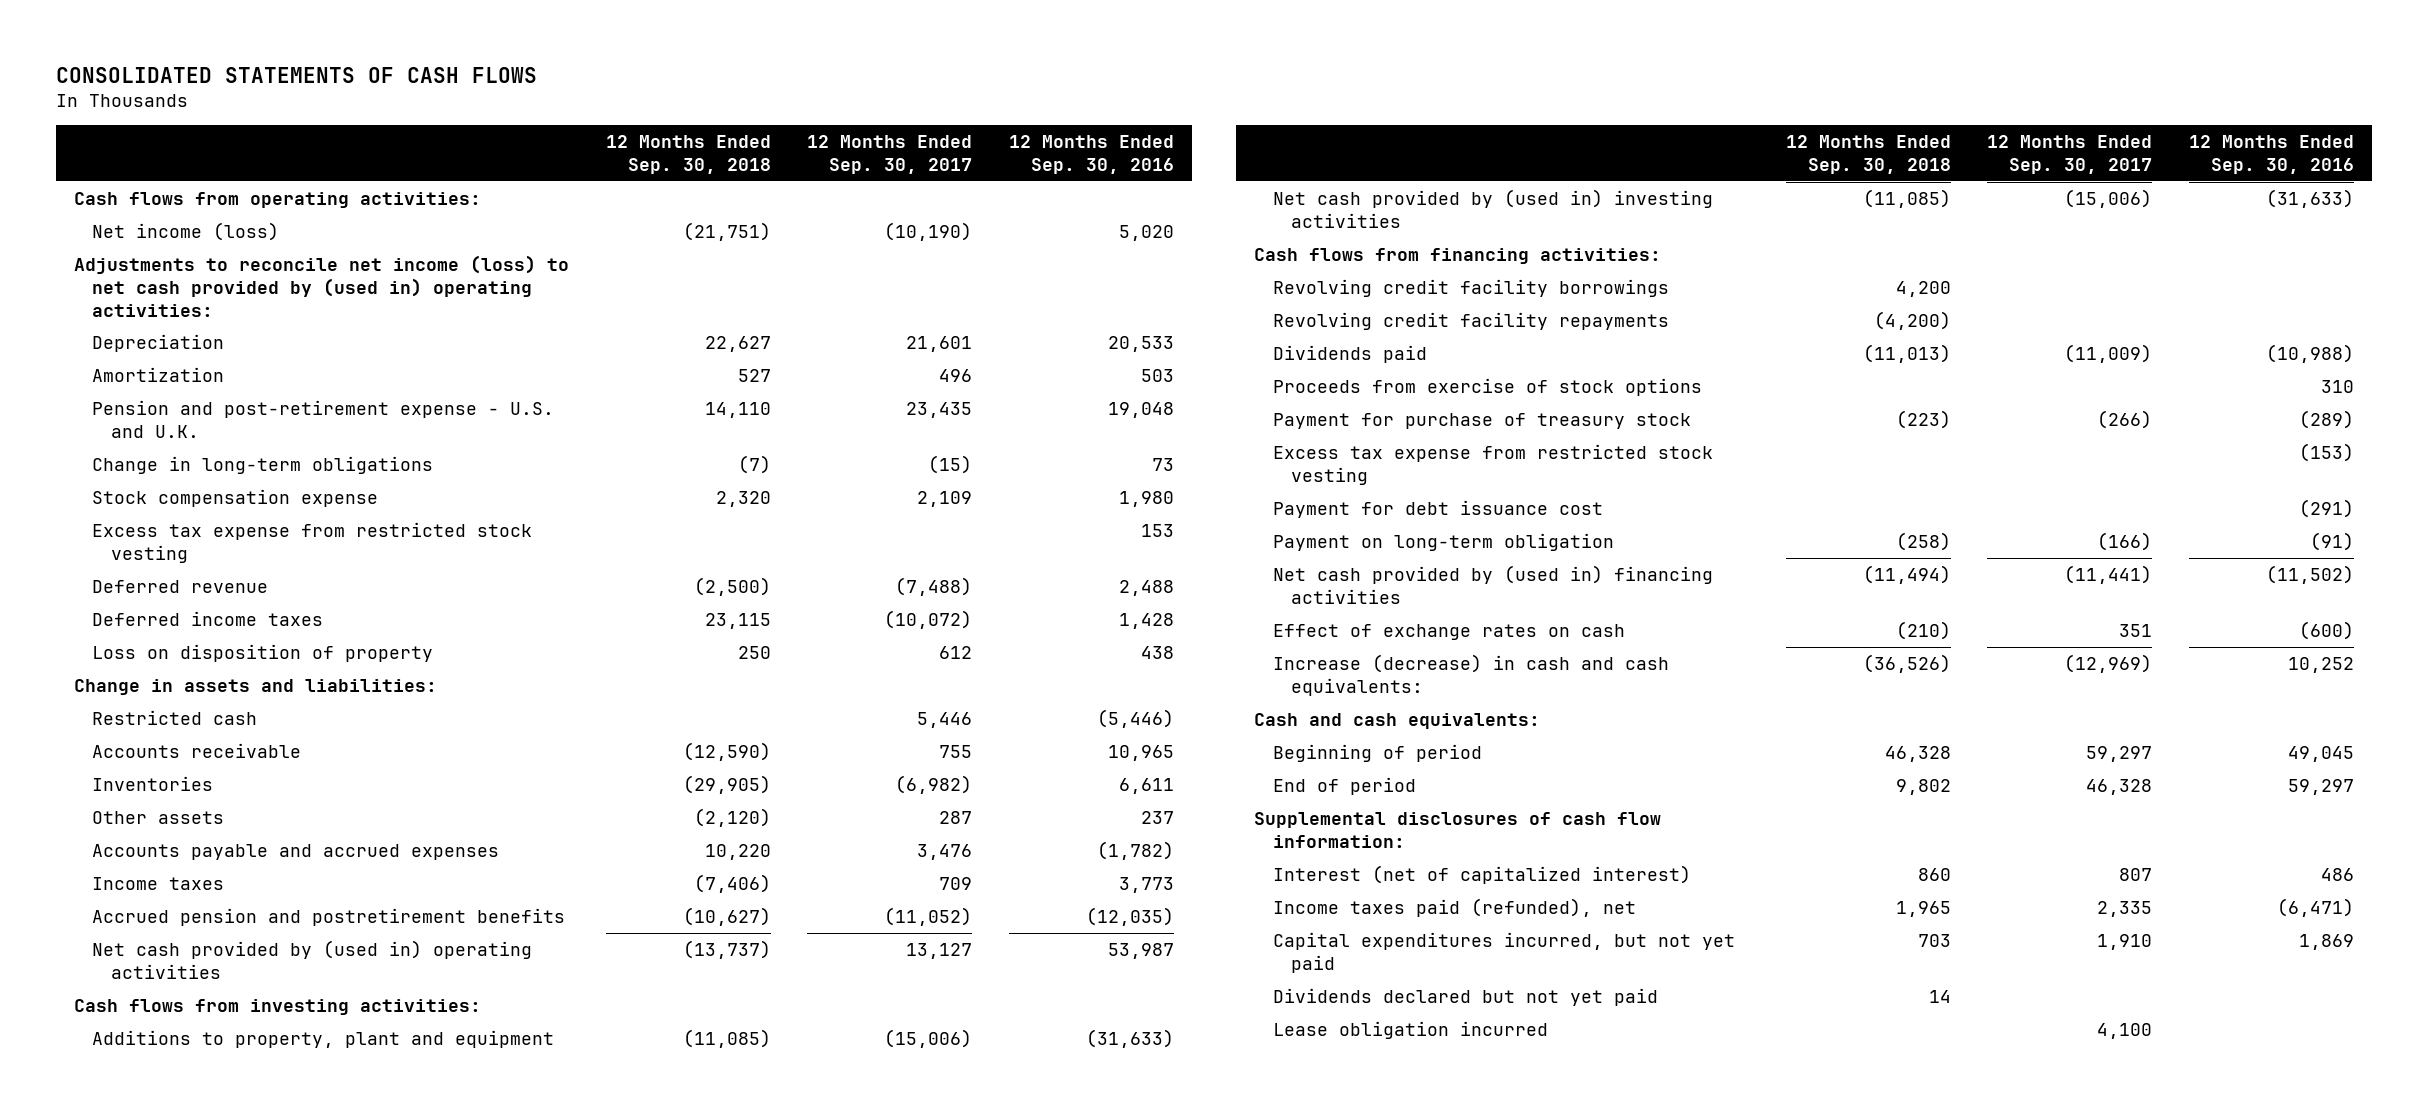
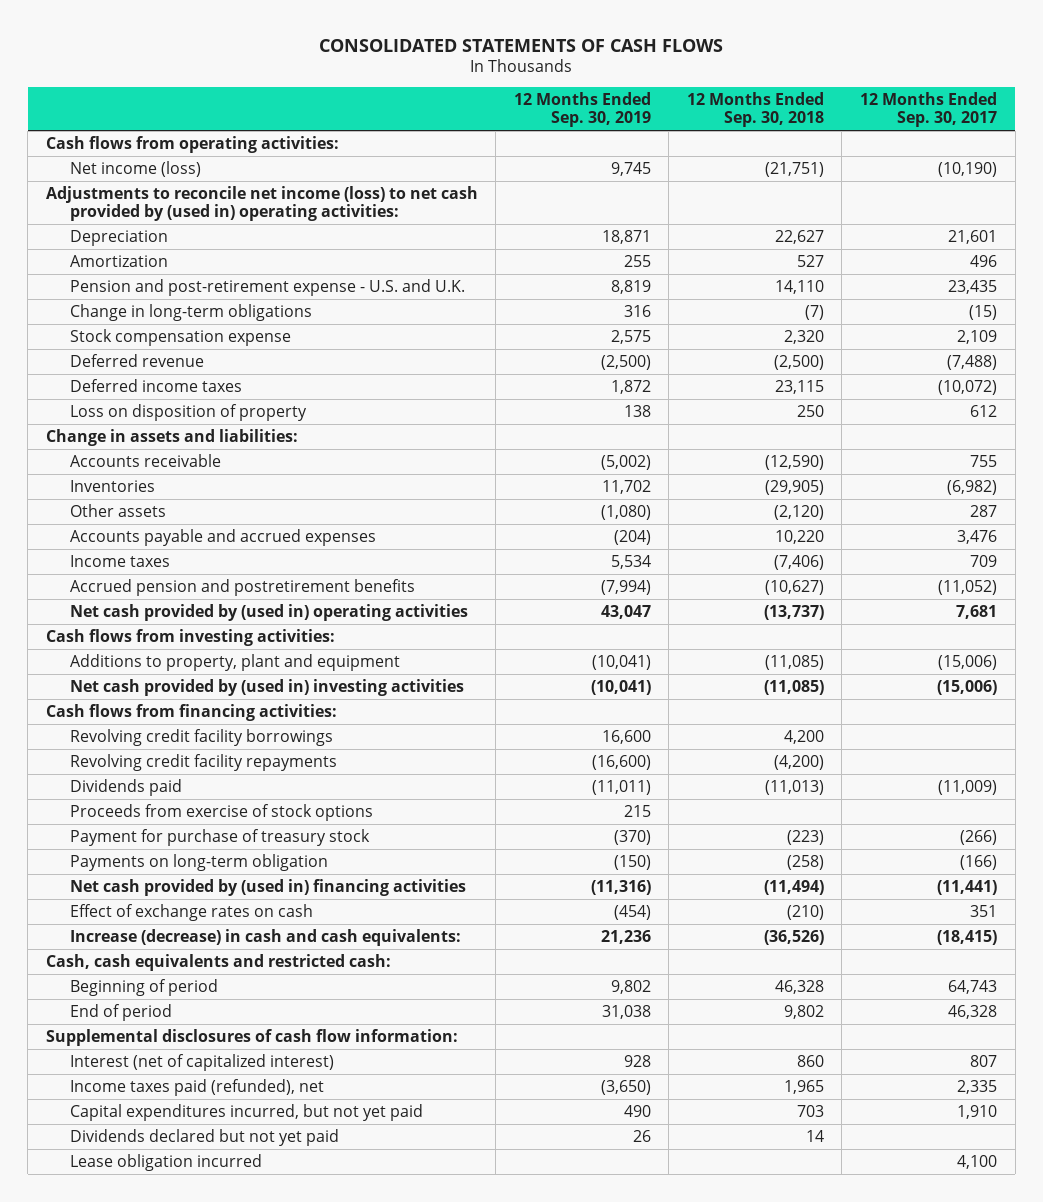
[1008,134,1174,174] 12 Months Ended Sep. 30, 2016 -> none
none -> [513,92,651,128] 12 Months Ended Sep. 30, 2019
[92,521,533,563] Excess tax expense from restricted stock vesting -> none
[92,709,258,725] Restricted cash -> none
[906,942,973,959] 13,127 -> [956,604,998,619] 7,681
[1272,443,1713,485] Excess tax expense from restricted stock vesting -> none
[1272,499,1603,518] Payment for debt issuance cost -> none
[1272,532,1614,551] Payment on long-term obligation -> [69,853,328,871] Payments on long-term obligation
[2064,653,2153,673] (12,969) -> [937,929,998,945] (18,415)
[1254,712,1541,729] Cash and cash equivalents: -> [45,953,391,971] Cash, cash equivalents and restricted cash:
[2086,745,2153,762] 59,297 -> [948,979,998,994] 64,743

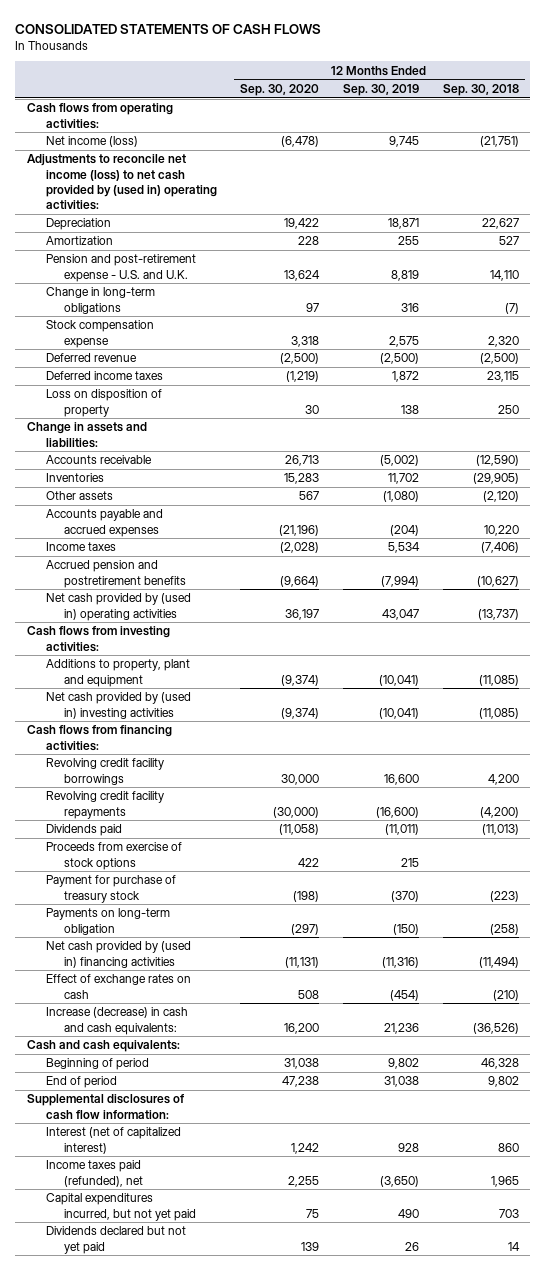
[860,92,998,128] 12 Months Ended Sep. 30, 2017 -> none
none -> [240,84,320,97] Sep. 30, 2020
[45,953,391,971] Cash, cash equivalents and restricted cash: -> [27,1040,181,1053] Cash and cash equivalents:
[69,1153,262,1171] Lease obligation incurred -> none

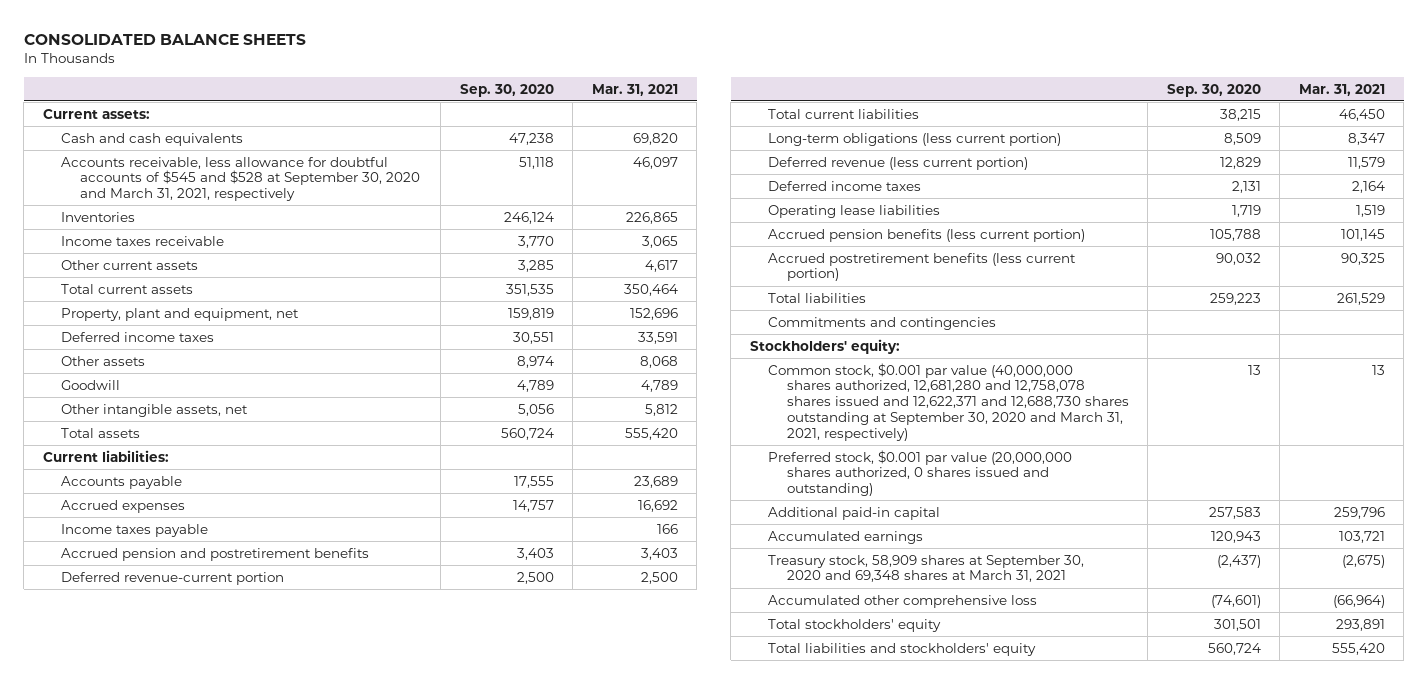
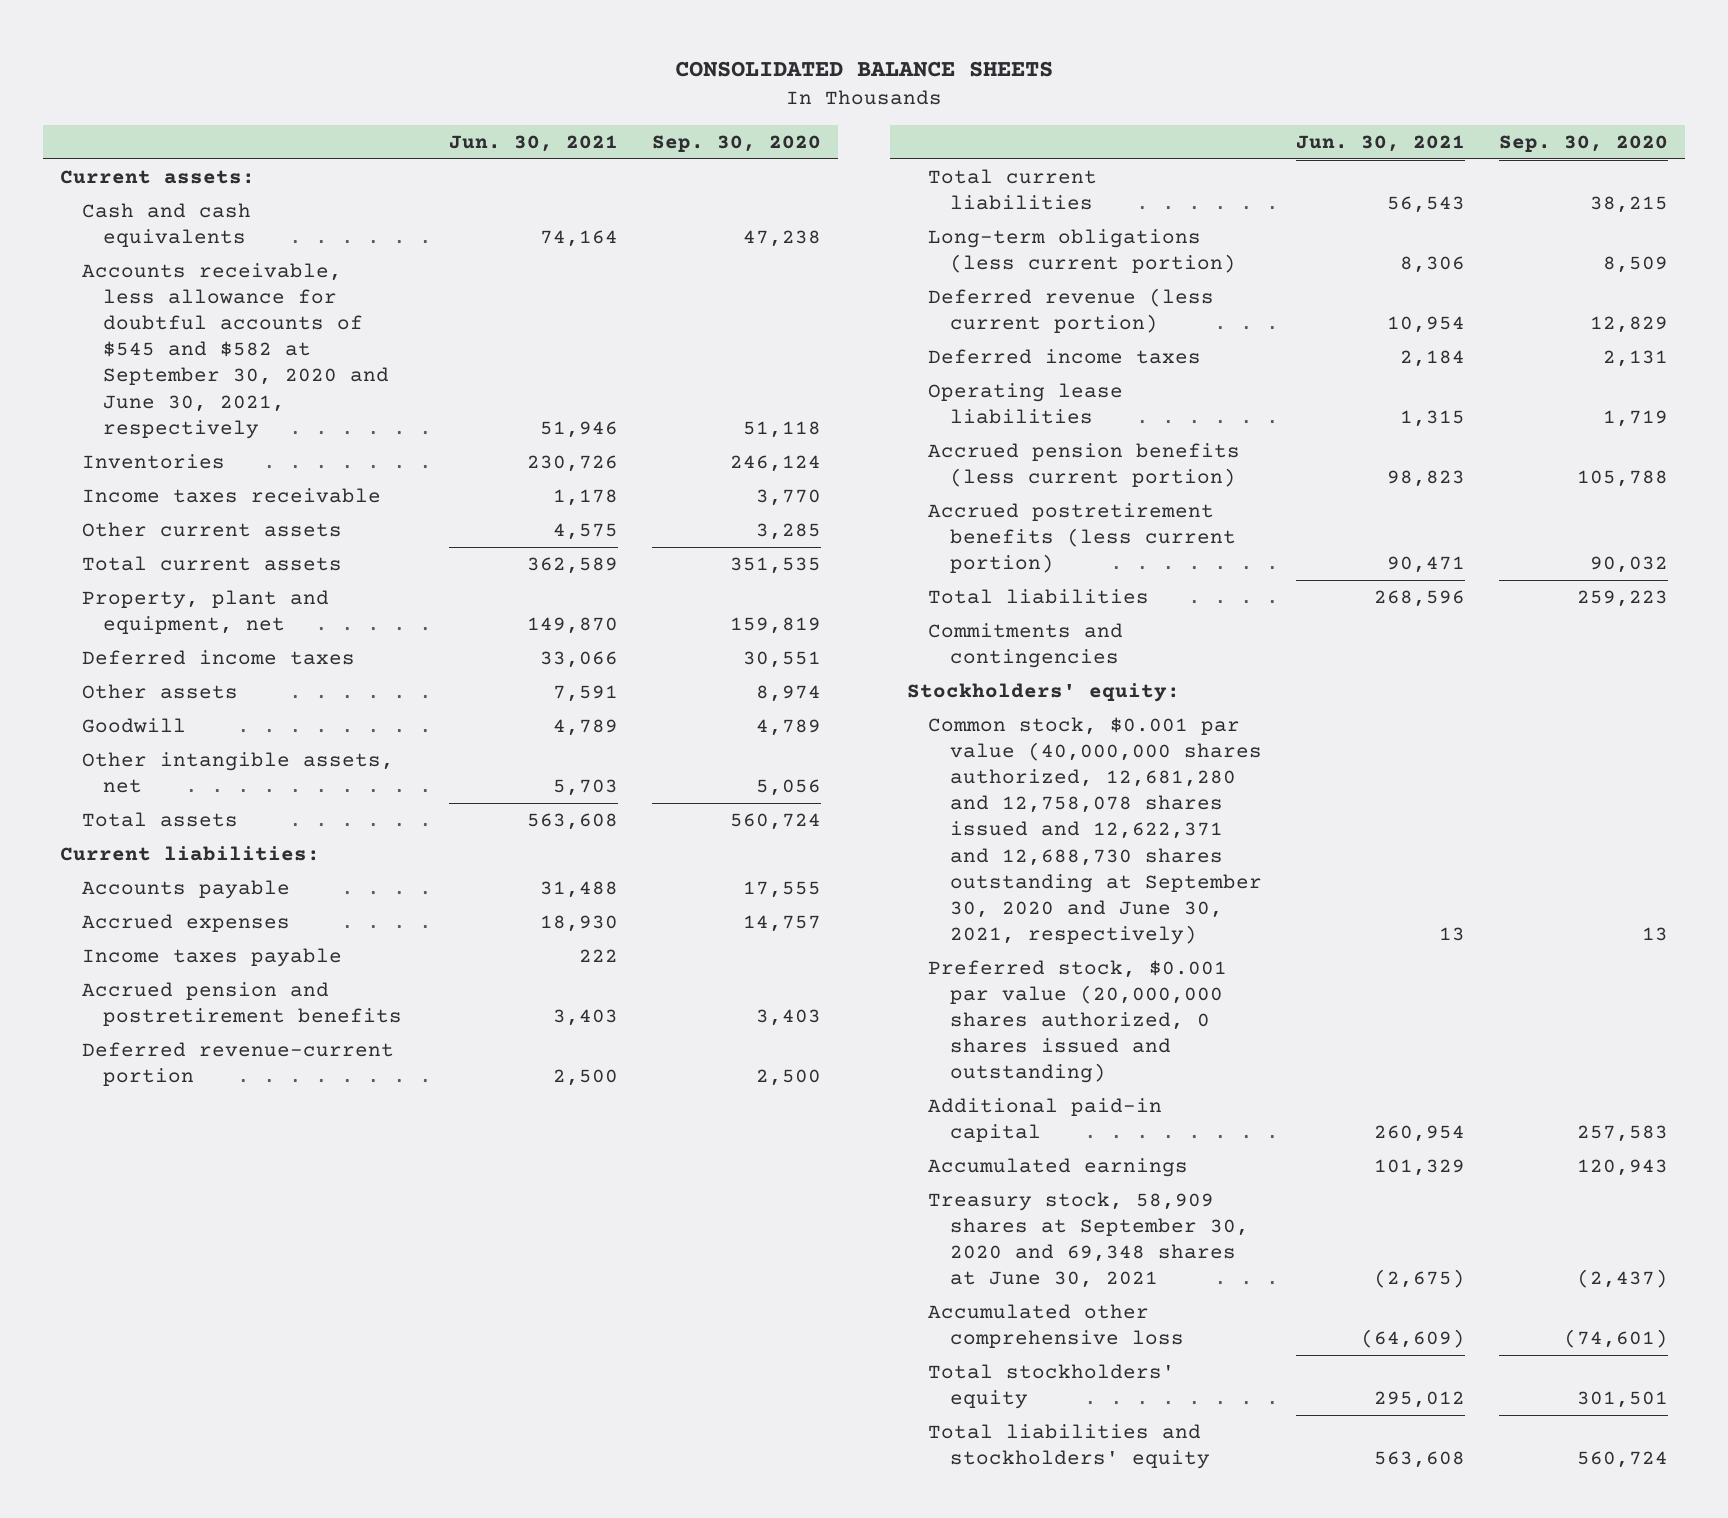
[591,83,678,96] Mar. 31, 2021 -> none
none -> [448,134,618,152] Jun. 30, 2021
[61,156,420,202] Accounts receivable, less allowance for doubtful accounts of $545 and $528 at September 30, 2020 and March 31, 2021, respectively -> [81,262,389,439] Accounts receivable, less allowance for doubtful accounts of $545 and $582 at September 30, 2020 and June 30, 2021, respectively
[768,362,1129,441] Common stock, $0.001 par value (40,000,000 shares authorized, 12,681,280 and 12,758,078 shares issued and 12,622,371 and 12,688,730 shares outstanding at September 30, 2020 and March 31, 2021, respectively) -> [928,716,1262,946] Common stock, $0.001 par value (40,000,000 shares authorized, 12,681,280 and 12,758,078 shares issued and 12,622,371 and 12,688,730 shares outstanding at September 30, 2020 and June 30, 2021, respectively)
[768,554,1085,583] Treasury stock, 58,909 shares at September 30, 2020 and 69,348 shares at March 31, 2021 -> [928,1191,1249,1289] Treasury stock, 58,909 shares at September 30, 2020 and 69,348 shares at June 30, 2021

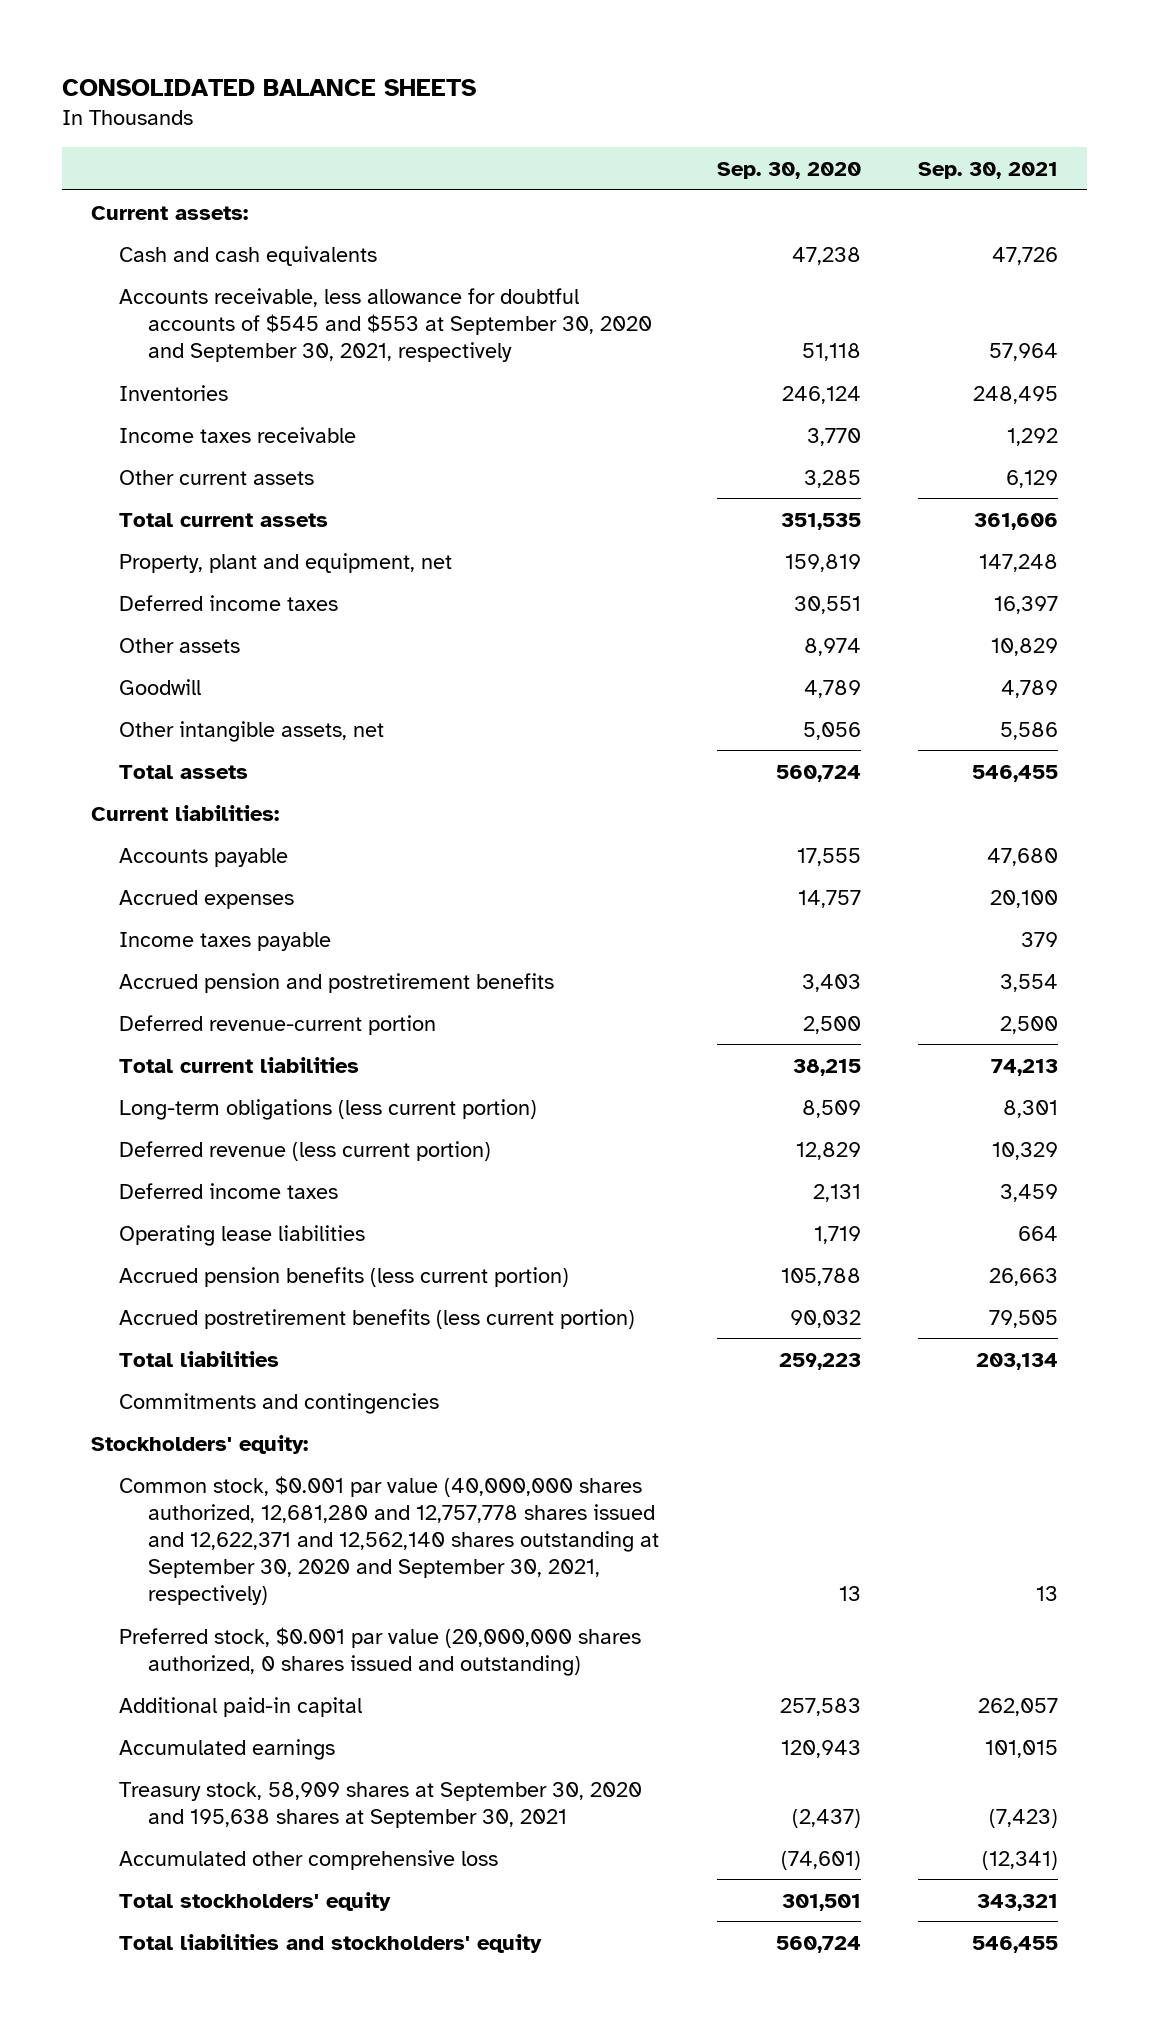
[448,134,618,152] Jun. 30, 2021 -> none
none -> [918,161,1059,179] Sep. 30, 2021
[81,262,389,439] Accounts receivable, less allowance for doubtful accounts of $545 and $582 at September 30, 2020 and June 30, 2021, respectively -> [119,287,653,362] Accounts receivable, less allowance for doubtful accounts of $545 and $553 at September 30, 2020 and September 30, 2021, respectively
[928,716,1262,946] Common stock, $0.001 par value (40,000,000 shares authorized, 12,681,280 and 12,758,078 shares issued and 12,622,371 and 12,688,730 shares outstanding at September 30, 2020 and June 30, 2021, respectively) -> [119,1475,660,1605] Common stock, $0.001 par value (40,000,000 shares authorized, 12,681,280 and 12,757,778 shares issued and 12,622,371 and 12,562,140 shares outstanding at September 30, 2020 and September 30, 2021, respectively)
[928,1191,1249,1289] Treasury stock, 58,909 shares at September 30, 2020 and 69,348 shares at June 30, 2021 -> [119,1781,643,1828] Treasury stock, 58,909 shares at September 30, 2020 and 195,638 shares at September 30, 2021

